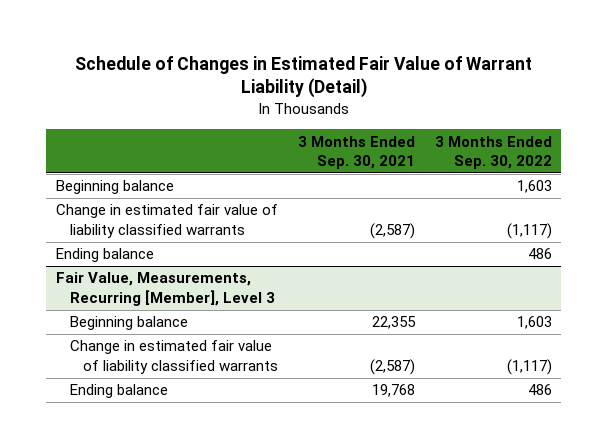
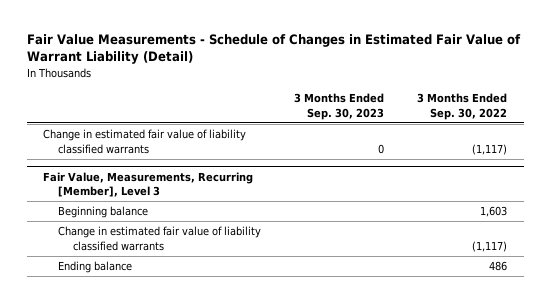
[74,55,532,99] Schedule of Changes in Estimated Fair Value of Warrant Liability (Detail) -> [26,33,521,65] Fair Value Measurements - Schedule of Changes in Estimated Fair Value of Warrant Liability (Detail)
[297,135,415,170] 3 Months Ended Sep. 30, 2021 -> none
none -> [294,93,385,120] 3 Months Ended Sep. 30, 2023
[55,180,174,195] Beginning balance -> none
[55,248,154,263] Ending balance -> none

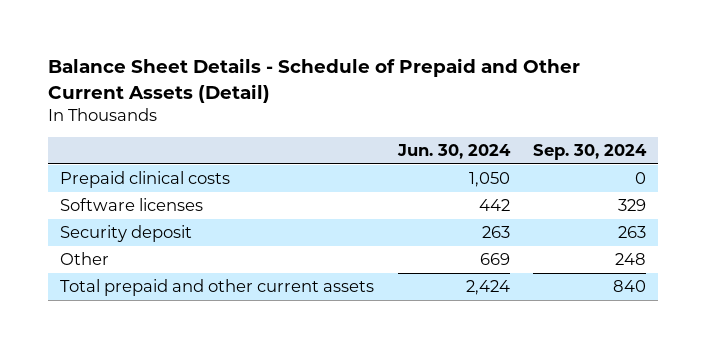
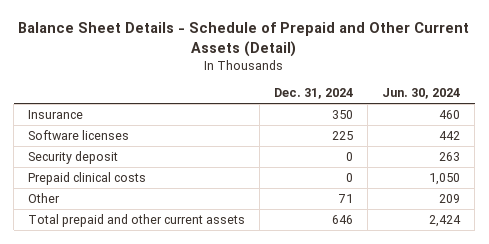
[533,144,648,161] Sep. 30, 2024 -> none
none -> [274,88,354,100] Dec. 31, 2024
none -> [28,109,84,119] Insurance
[59,171,230,189] Prepaid clinical costs -> [28,171,147,185] Prepaid clinical costs
[479,253,510,266] 669 -> [439,193,461,203] 209

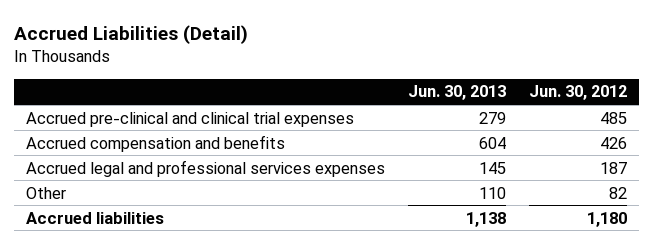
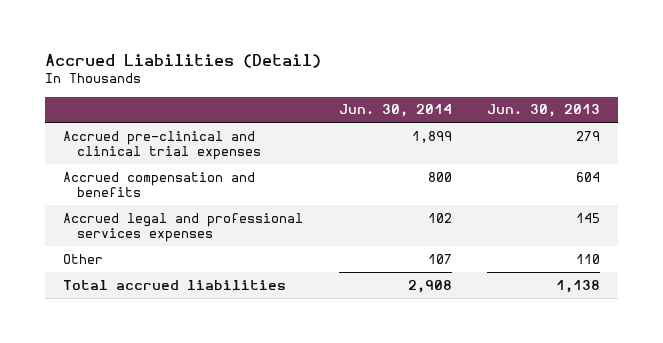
[529,85,628,101] Jun. 30, 2012 -> none
none -> [338,104,452,118] Jun. 30, 2014
[25,211,164,224] Accrued liabilities -> [63,279,287,290] Total accrued liabilities

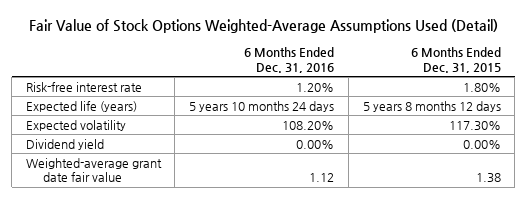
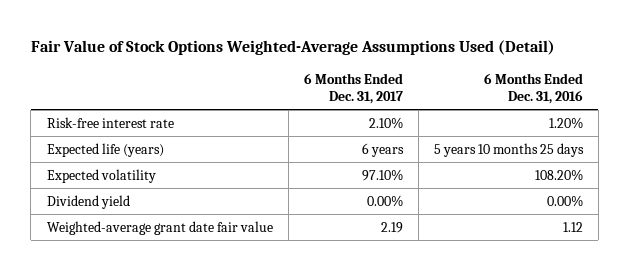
[410,47,501,74] 6 Months Ended Dec. 31, 2015 -> none
none -> [303,72,403,104] 6 Months Ended Dec. 31, 2017
[189,100,335,112] 5 years 10 months 24 days -> [433,142,584,157] 5 years 10 months 25 days

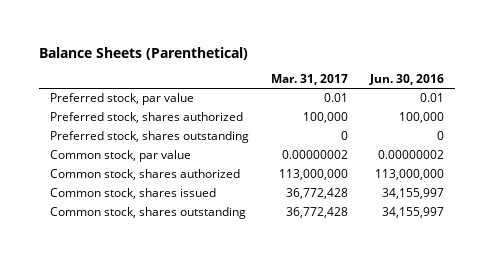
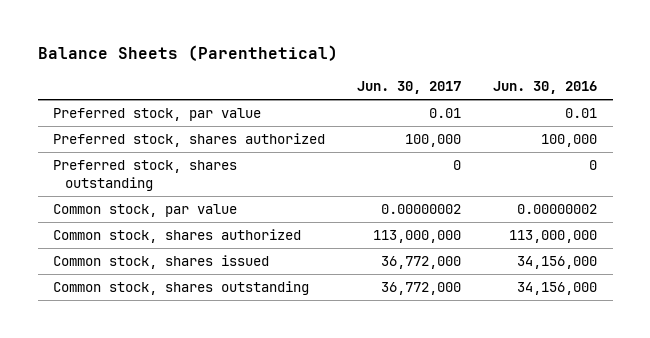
[271,74,349,86] Mar. 31, 2017 -> none
none -> [357,81,462,95] Jun. 30, 2017
[382,188,445,200] 34,155,997 -> [516,256,597,270] 34,156,000
[382,207,445,219] 34,155,997 -> [516,282,597,296] 34,156,000

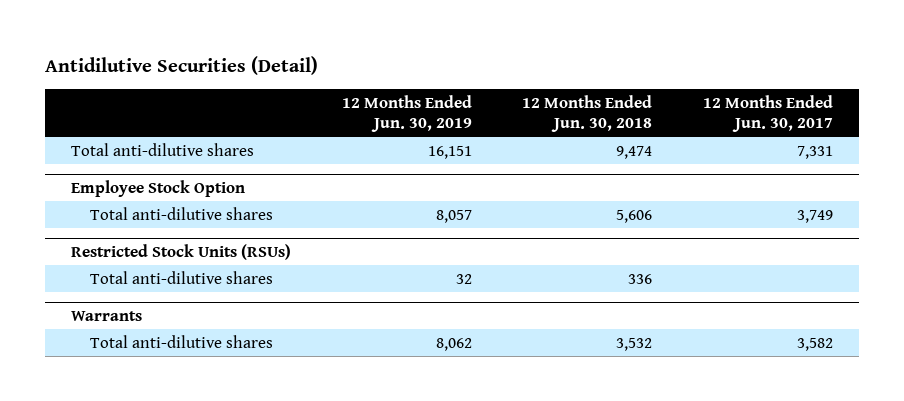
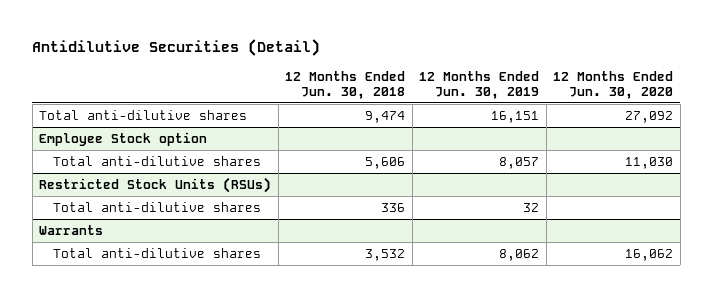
[703,94,834,133] 12 Months Ended Jun. 30, 2017 -> none
none -> [553,70,674,99] 12 Months Ended Jun. 30, 2020
[70,180,245,198] Employee Stock Option -> [39,131,208,146] Employee Stock option

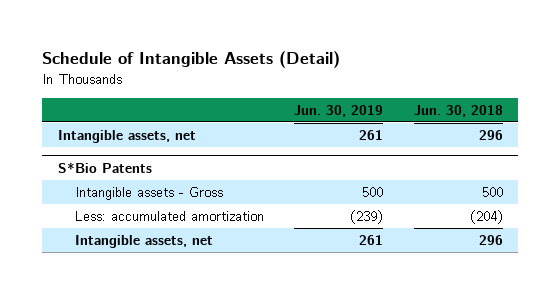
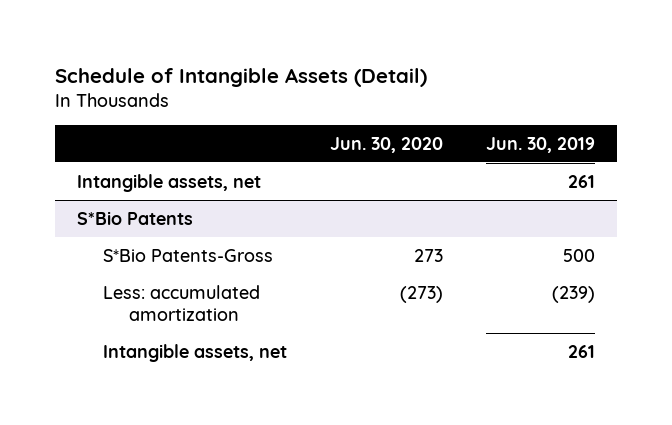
[413,104,503,117] Jun. 30, 2018 -> none
none -> [330,136,444,153] Jun. 30, 2020
[74,186,223,200] Intangible assets - Gross -> [103,248,274,262] S*Bio Patents-Gross

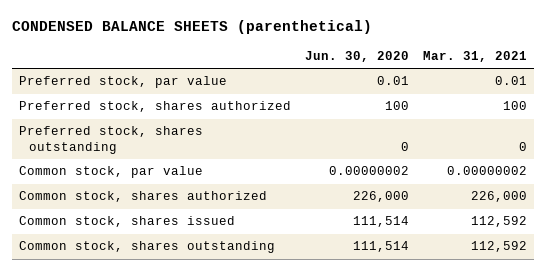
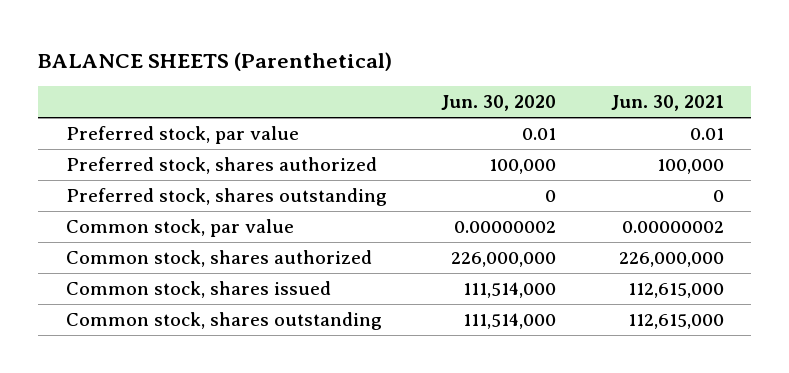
[11,19,372,34] CONDENSED BALANCE SHEETS (parenthetical) -> [38,51,393,71] BALANCE SHEETS (Parenthetical)
[422,50,527,62] Mar. 31, 2021 -> none
none -> [610,95,724,112] Jun. 30, 2021
[384,101,409,111] 100 -> [489,158,557,174] 100,000
[352,191,409,203] 226,000 -> [451,251,557,267] 226,000,000
[352,216,409,228] 111,514 -> [463,281,557,298] 111,514,000
[352,241,409,253] 111,514 -> [463,312,557,329] 111,514,000

